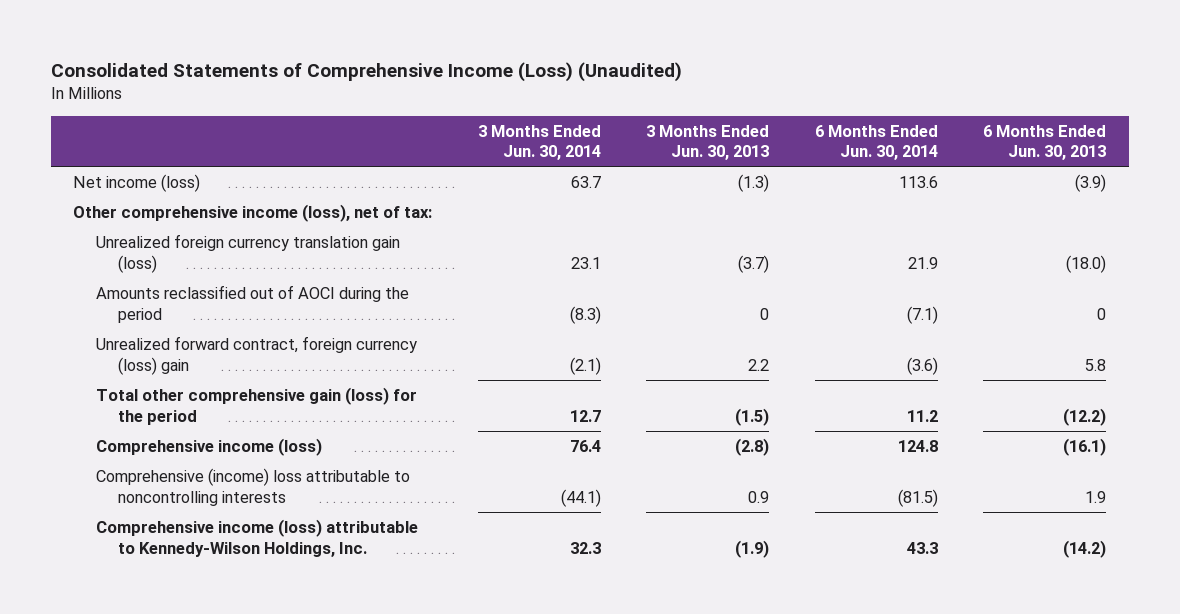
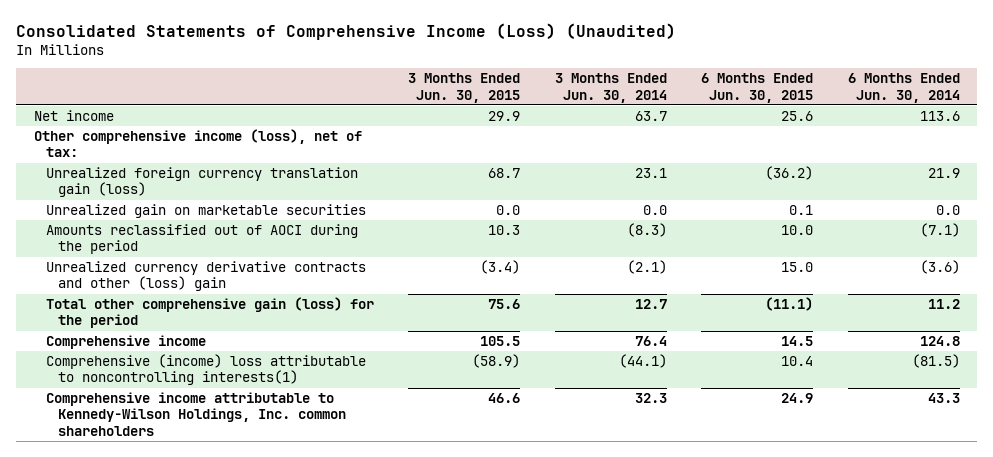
[646,124,770,161] 3 Months Ended Jun. 30, 2013 -> none
[983,124,1107,161] 6 Months Ended Jun. 30, 2013 -> none
none -> [408,73,521,103] 3 Months Ended Jun. 30, 2015
none -> [701,73,814,103] 6 Months Ended Jun. 30, 2015
[73,173,201,192] Net income (loss) -> [33,110,114,122] Net income
none -> [45,204,366,219] Unrealized gain on marketable securities
[95,335,417,375] Unrealized forward contract, foreign currency (loss) gain -> [45,261,366,292] Unrealized currency derivative contracts and other (loss) gain
[95,437,322,456] Comprehensive income (loss) -> [45,335,206,350] Comprehensive income
[95,467,410,506] Comprehensive (income) loss attributable to noncontrolling interests -> [45,354,366,386] Comprehensive (income) loss attributable to noncontrolling interests(1)
[95,518,418,557] Comprehensive income (loss) attributable to Kennedy-Wilson Holdings, Inc. -> [45,392,347,436] Comprehensive income attributable to Kennedy-Wilson Holdings, Inc. common shareholders

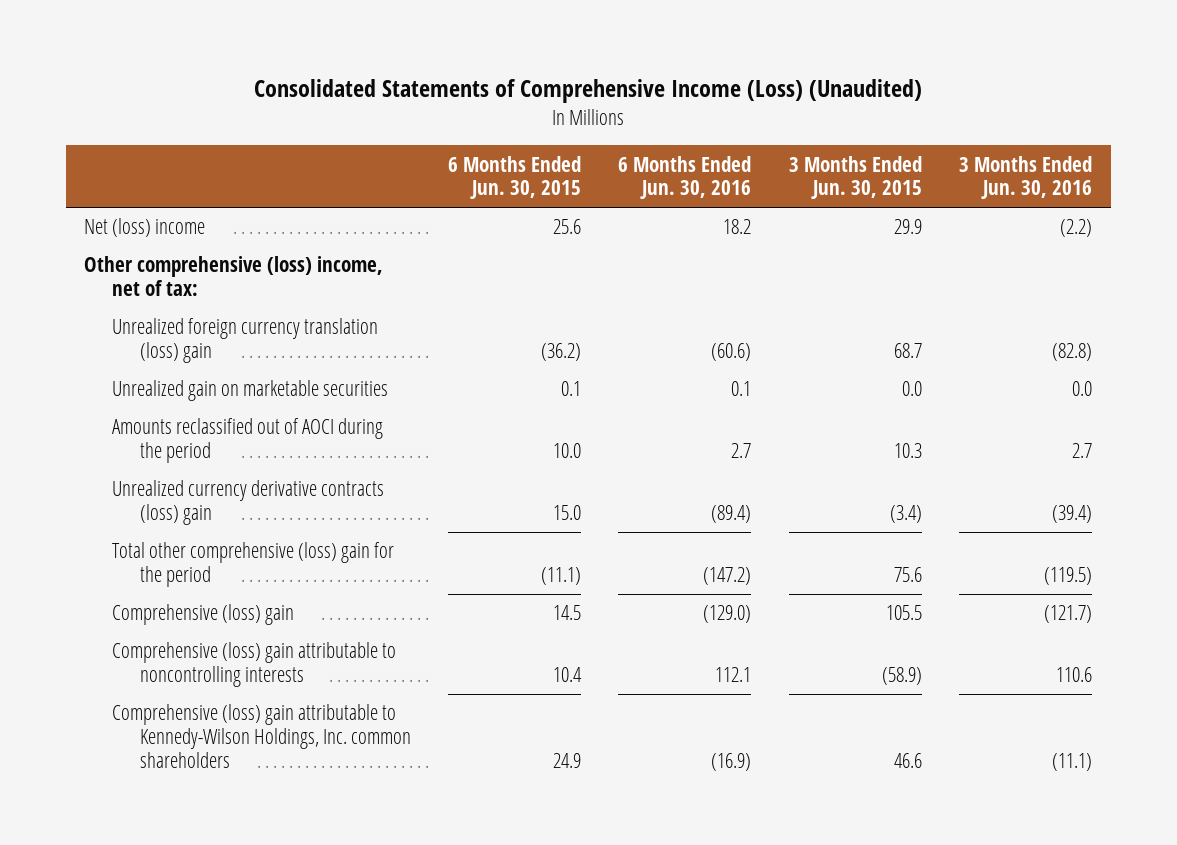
[554,73,667,103] 3 Months Ended Jun. 30, 2014 -> none
[847,73,960,103] 6 Months Ended Jun. 30, 2014 -> none
none -> [618,155,752,200] 6 Months Ended Jun. 30, 2016
none -> [959,155,1093,200] 3 Months Ended Jun. 30, 2016
[33,110,114,122] Net income -> [84,218,206,238] Net (loss) income
[33,129,362,158] Other comprehensive income (loss), net of tax: -> [84,256,384,296] Other comprehensive (loss) income, net of tax:
[45,167,358,198] Unrealized foreign currency translation gain (loss) -> [111,318,378,363] Unrealized foreign currency translation (loss) gain
[45,261,366,292] Unrealized currency derivative contracts and other (loss) gain -> [111,480,384,525] Unrealized currency derivative contracts (loss) gain
[45,297,374,329] Total other comprehensive gain (loss) for the period -> [111,542,394,587] Total other comprehensive (loss) gain for the period
[45,335,206,350] Comprehensive income -> [111,604,294,626] Comprehensive (loss) gain
[45,354,366,386] Comprehensive (income) loss attributable to noncontrolling interests(1) -> [111,642,396,687] Comprehensive (loss) gain attributable to noncontrolling interests
[45,392,347,436] Comprehensive income attributable to Kennedy-Wilson Holdings, Inc. common shareholders -> [111,704,411,768] Comprehensive (loss) gain attributable to Kennedy-Wilson Holdings, Inc. common shareholders

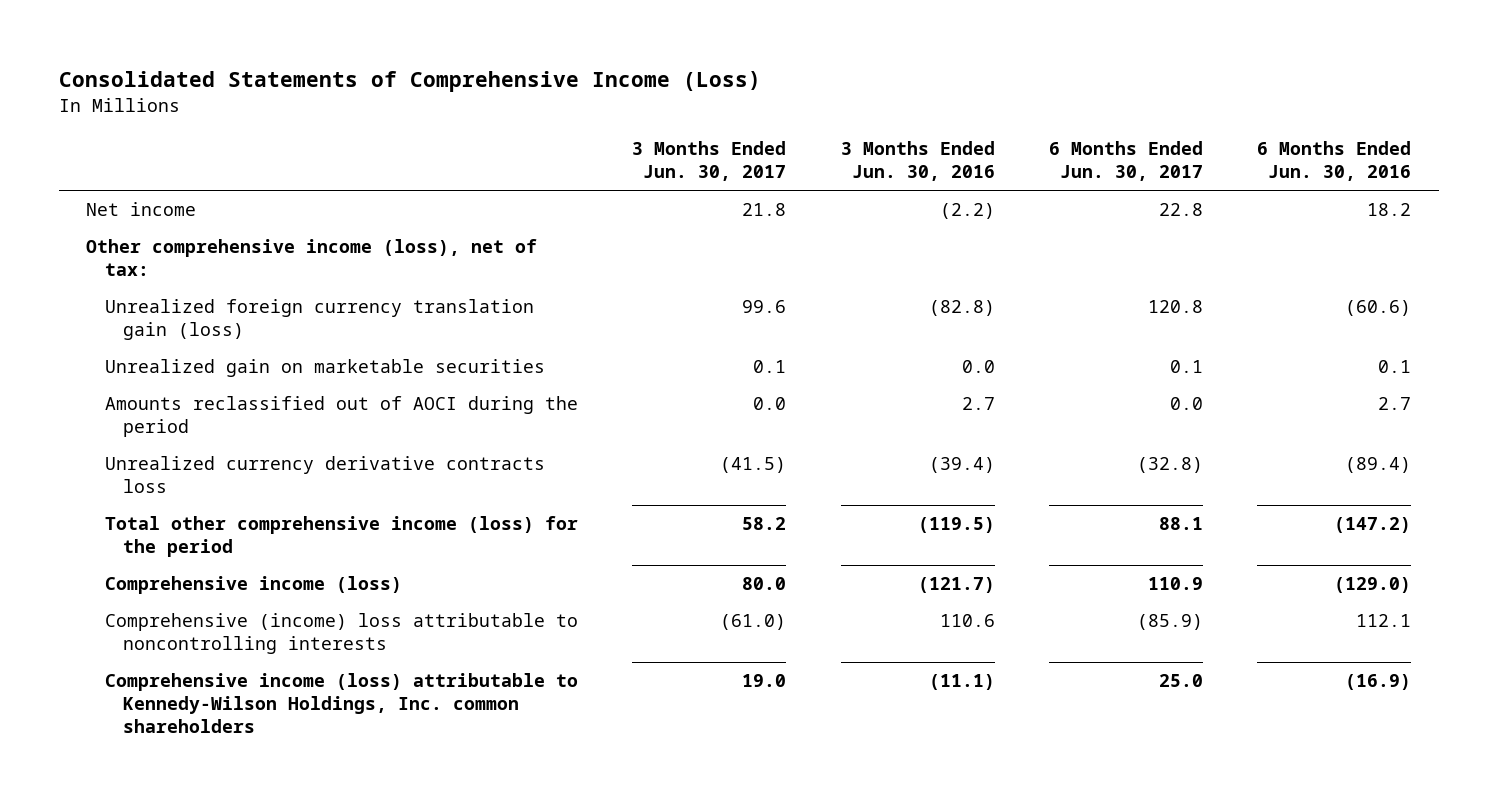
[254,79,923,104] Consolidated Statements of Comprehensive Income (Loss) (Unaudited) -> [59,71,762,93] Consolidated Statements of Comprehensive Income (Loss)
[448,155,582,200] 6 Months Ended Jun. 30, 2015 -> none
[788,155,922,200] 3 Months Ended Jun. 30, 2015 -> none
none -> [632,141,787,182] 3 Months Ended Jun. 30, 2017
none -> [1048,141,1203,182] 6 Months Ended Jun. 30, 2017
[84,218,206,238] Net (loss) income -> [86,202,197,217] Net income
[84,256,384,296] Other comprehensive (loss) income, net of tax: -> [86,239,538,277] Other comprehensive income (loss), net of tax:
[111,318,378,363] Unrealized foreign currency translation (loss) gain -> [104,299,534,341] Unrealized foreign currency translation gain (loss)
[111,480,384,525] Unrealized currency derivative contracts (loss) gain -> [104,456,545,494] Unrealized currency derivative contracts loss
[111,542,394,587] Total other comprehensive (loss) gain for the period -> [104,516,578,558] Total other comprehensive income (loss) for the period
[111,604,294,626] Comprehensive (loss) gain -> [104,576,402,595] Comprehensive income (loss)
[111,642,396,687] Comprehensive (loss) gain attributable to noncontrolling interests -> [104,613,578,655] Comprehensive (income) loss attributable to noncontrolling interests
[111,704,411,768] Comprehensive (loss) gain attributable to Kennedy-Wilson Holdings, Inc. common shareholders -> [104,673,578,734] Comprehensive income (loss) attributable to Kennedy-Wilson Holdings, Inc. common shareholders

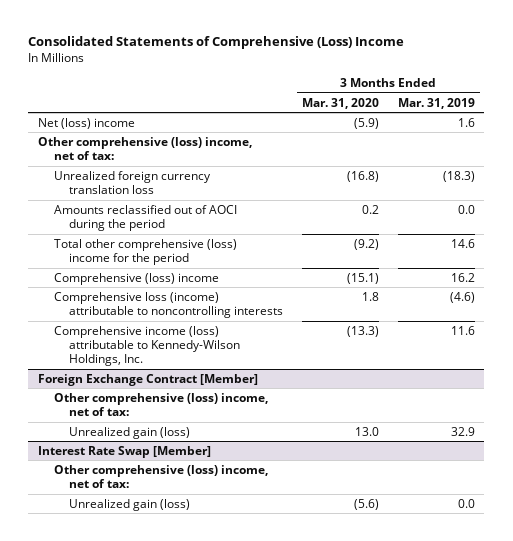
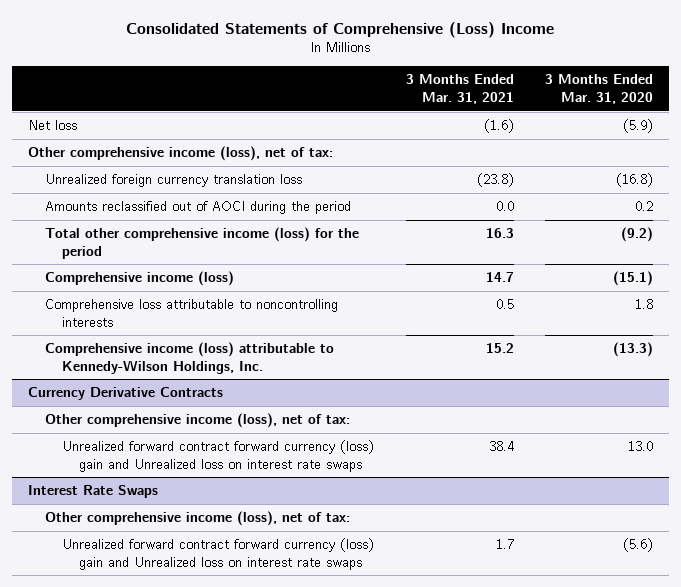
[397,97,475,109] Mar. 31, 2019 -> none
none -> [405,74,514,105] 3 Months Ended Mar. 31, 2021
[37,117,135,129] Net (loss) income -> [27,120,77,131] Net loss
[37,136,252,160] Other comprehensive (loss) income, net of tax: -> [27,146,333,162] Other comprehensive income (loss), net of tax:
[53,238,237,265] Total other comprehensive (loss) income for the period -> [44,227,359,259] Total other comprehensive income (loss) for the period
[53,272,219,285] Comprehensive (loss) income -> [44,271,234,287] Comprehensive income (loss)
[53,291,284,318] Comprehensive loss (income) attributable to noncontrolling interests -> [44,299,338,327] Comprehensive loss attributable to noncontrolling interests
[37,373,258,386] Foreign Exchange Contract [Member] -> [27,387,223,401] Currency Derivative Contracts
[53,392,268,416] Other comprehensive (loss) income, net of tax: -> [44,413,350,429] Other comprehensive income (loss), net of tax:
[69,426,191,439] Unrealized gain (loss) -> [62,440,375,472] Unrealized forward contract forward currency (loss) gain and Unrealized loss on interest rate swaps
[37,445,211,458] Interest Rate Swap [Member] -> [27,485,158,499] Interest Rate Swaps
[53,464,268,488] Other comprehensive (loss) income, net of tax: -> [44,511,350,527] Other comprehensive income (loss), net of tax:
[69,498,191,511] Unrealized gain (loss) -> [62,538,375,570] Unrealized forward contract forward currency (loss) gain and Unrealized loss on interest rate swaps

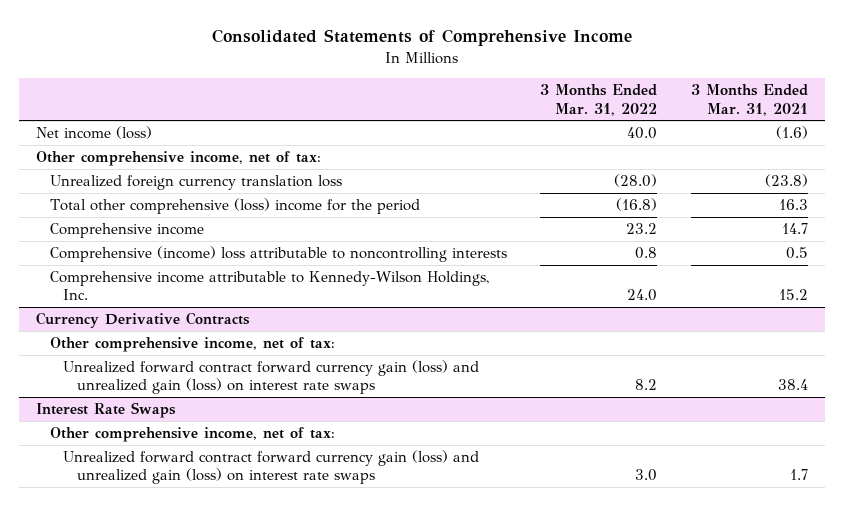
[126,21,555,38] Consolidated Statements of Comprehensive (Loss) Income -> [212,29,633,47] Consolidated Statements of Comprehensive Income
[545,74,654,105] 3 Months Ended Mar. 31, 2020 -> none
none -> [540,84,658,116] 3 Months Ended Mar. 31, 2022
[27,120,77,131] Net loss -> [35,126,152,140] Net income (loss)
[27,146,333,162] Other comprehensive income (loss), net of tax: -> [35,151,321,167] Other comprehensive income, net of tax:
[44,201,351,215] Amounts reclassified out of AOCI during the period -> none
[44,227,359,259] Total other comprehensive income (loss) for the period -> [49,198,420,215] Total other comprehensive (loss) income for the period
[44,271,234,287] Comprehensive income (loss) -> [49,223,204,239] Comprehensive income
[44,299,338,327] Comprehensive loss attributable to noncontrolling interests -> [49,246,507,263] Comprehensive (income) loss attributable to noncontrolling interests
[44,342,334,374] Comprehensive income (loss) attributable to Kennedy-Wilson Holdings, Inc. -> [49,271,489,301] Comprehensive income attributable to Kennedy-Wilson Holdings, Inc.
[44,413,350,429] Other comprehensive income (loss), net of tax: -> [49,337,335,353] Other comprehensive income, net of tax:
[62,440,375,472] Unrealized forward contract forward currency (loss) gain and Unrealized loss on interest rate swaps -> [63,360,480,395] Unrealized forward contract forward currency gain (loss) and unrealized gain (loss) on interest rate swaps
[44,511,350,527] Other comprehensive income (loss), net of tax: -> [49,427,335,443] Other comprehensive income, net of tax:
[62,538,375,570] Unrealized forward contract forward currency (loss) gain and Unrealized loss on interest rate swaps -> [63,450,480,485] Unrealized forward contract forward currency gain (loss) and unrealized gain (loss) on interest rate swaps

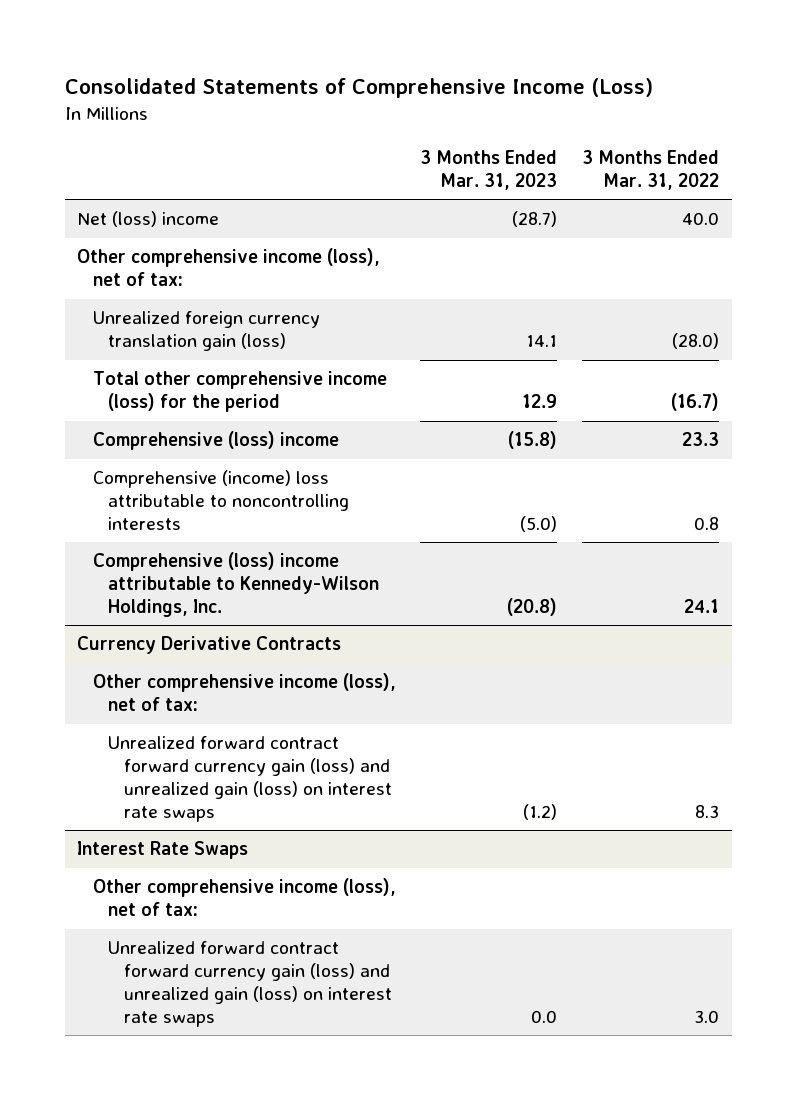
[212,29,633,47] Consolidated Statements of Comprehensive Income -> [64,78,653,99] Consolidated Statements of Comprehensive Income (Loss)
[691,84,809,116] 3 Months Ended Mar. 31, 2021 -> none
none -> [420,150,558,190] 3 Months Ended Mar. 31, 2023
[35,126,152,140] Net income (loss) -> [77,211,220,228] Net (loss) income
[35,151,321,167] Other comprehensive income, net of tax: -> [77,248,381,287] Other comprehensive income (loss), net of tax:
[49,175,342,191] Unrealized foreign currency translation loss -> [92,311,320,352] Unrealized foreign currency translation gain (loss)
[49,198,420,215] Total other comprehensive (loss) income for the period -> [92,371,387,413] Total other comprehensive income (loss) for the period
[616,198,658,212] (16.8) -> [671,393,720,412] (16.7)
[49,223,204,239] Comprehensive income -> [92,431,339,451] Comprehensive (loss) income
[626,223,658,235] 23.2 -> [682,432,720,447] 23.3
[49,271,489,301] Comprehensive income attributable to Kennedy-Wilson Holdings, Inc. -> [92,552,380,618] Comprehensive (loss) income attributable to Kennedy-Wilson Holdings, Inc.
[627,289,658,302] 24.0 -> [684,599,720,614] 24.1
[49,337,335,353] Other comprehensive income, net of tax: -> [92,673,396,712] Other comprehensive income (loss), net of tax:
[635,379,658,391] 8.2 -> [695,804,720,818] 8.3
[49,427,335,443] Other comprehensive income, net of tax: -> [92,878,396,917] Other comprehensive income (loss), net of tax:

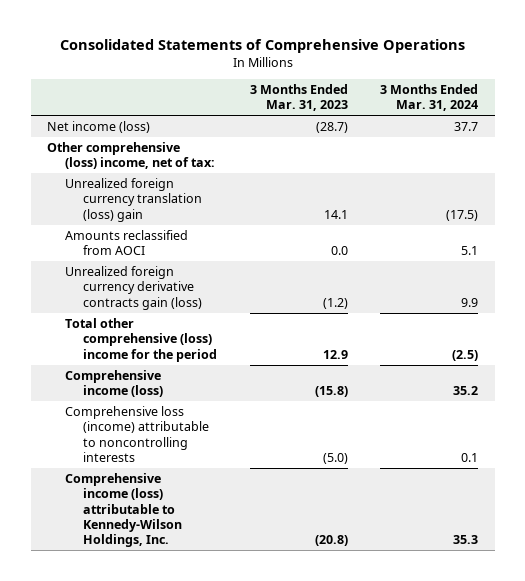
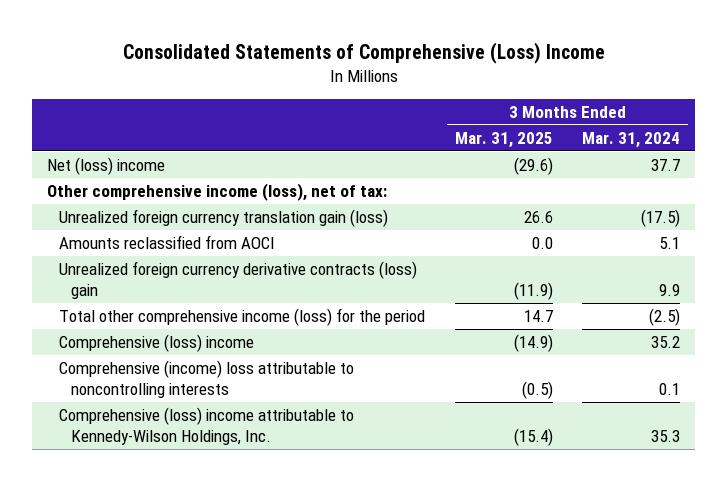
[59,38,465,53] Consolidated Statements of Comprehensive Operations -> [122,41,605,64] Consolidated Statements of Comprehensive (Loss) Income
[249,83,348,112] 3 Months Ended Mar. 31, 2023 -> none
none -> [454,132,553,149] Mar. 31, 2025
[46,120,150,133] Net income (loss) -> [47,157,166,176] Net (loss) income
[46,141,215,170] Other comprehensive (loss) income, net of tax: -> [47,183,388,202] Other comprehensive income (loss), net of tax:
[64,177,202,222] Unrealized foreign currency translation (loss) gain -> [59,209,389,228] Unrealized foreign currency translation gain (loss)
[64,265,202,310] Unrealized foreign currency derivative contracts gain (loss) -> [59,261,418,299] Unrealized foreign currency derivative contracts (loss) gain
[64,317,217,362] Total other comprehensive (loss) income for the period -> [59,308,426,327] Total other comprehensive income (loss) for the period
[64,369,163,398] Comprehensive income (loss) -> [59,334,255,353] Comprehensive (loss) income
[64,405,209,463] Comprehensive loss (income) attributable to noncontrolling interests -> [59,360,355,398] Comprehensive (income) loss attributable to noncontrolling interests
[64,472,182,548] Comprehensive income (loss) attributable to Kennedy-Wilson Holdings, Inc. -> [59,407,355,445] Comprehensive (loss) income attributable to Kennedy-Wilson Holdings, Inc.

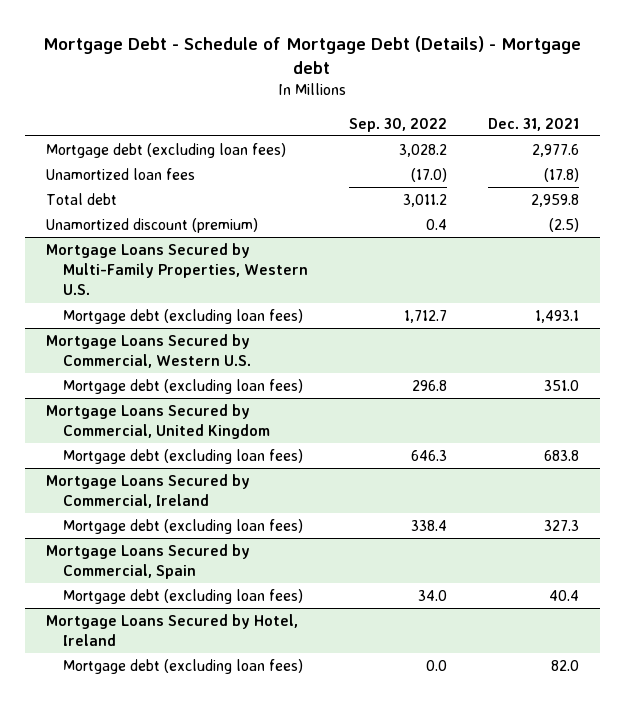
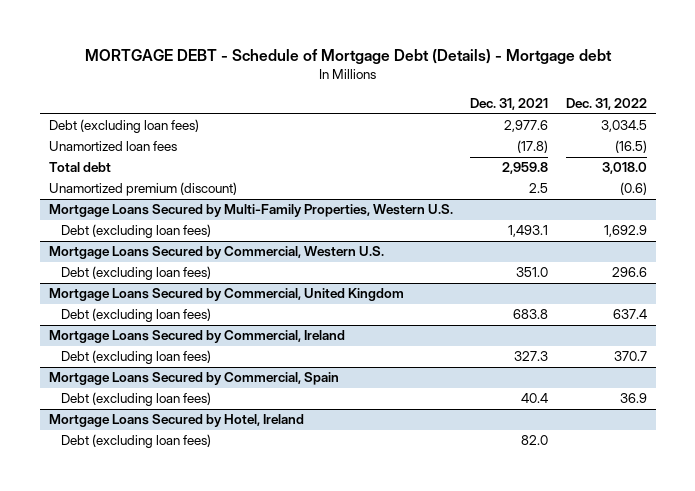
[43,35,582,75] Mortgage Debt - Schedule of Mortgage Debt (Details) - Mortgage debt -> [84,48,612,64] MORTGAGE DEBT - Schedule of Mortgage Debt (Details) - Mortgage debt
[348,117,447,132] Sep. 30, 2022 -> none
none -> [565,98,647,111] Dec. 31, 2022
[45,142,286,158] Mortgage debt (excluding loan fees) -> [48,119,199,134] Debt (excluding loan fees)
[45,217,258,233] Unamortized discount (premium) -> [48,182,237,197] Unamortized premium (discount)
[549,217,580,232] (2.5) -> [529,183,549,194] 2.5
[62,308,303,324] Mortgage debt (excluding loan fees) -> [61,224,212,239] Debt (excluding loan fees)
[62,378,303,394] Mortgage debt (excluding loan fees) -> [61,266,212,281] Debt (excluding loan fees)
[62,448,303,464] Mortgage debt (excluding loan fees) -> [61,308,212,323] Debt (excluding loan fees)
[62,518,303,534] Mortgage debt (excluding loan fees) -> [61,350,212,365] Debt (excluding loan fees)
[62,588,303,604] Mortgage debt (excluding loan fees) -> [61,392,212,407] Debt (excluding loan fees)
[62,658,303,674] Mortgage debt (excluding loan fees) -> [61,434,212,449] Debt (excluding loan fees)

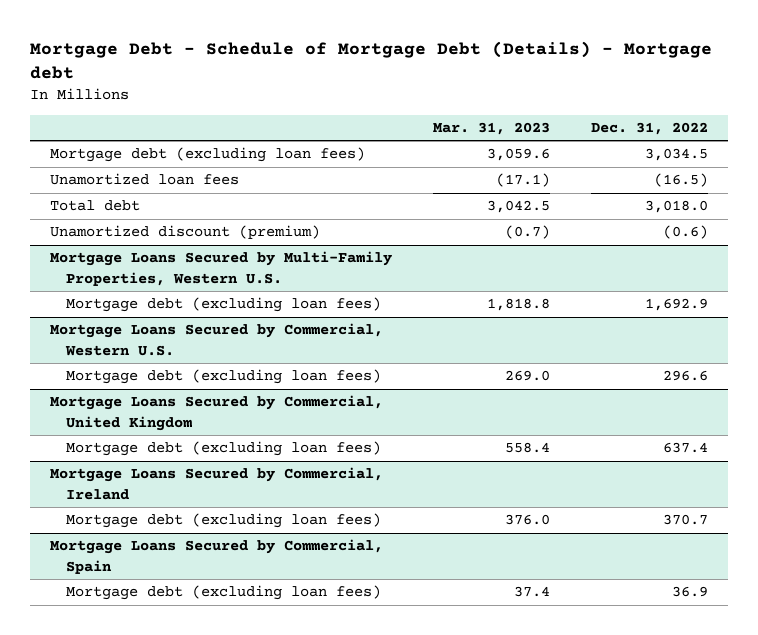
[84,48,612,64] MORTGAGE DEBT - Schedule of Mortgage Debt (Details) - Mortgage debt -> [29,40,712,79] Mortgage Debt - Schedule of Mortgage Debt (Details) - Mortgage debt
[470,98,549,111] Dec. 31, 2021 -> none
none -> [432,121,550,135] Mar. 31, 2023
[48,119,199,134] Debt (excluding loan fees) -> [50,147,366,163] Mortgage debt (excluding loan fees)
[48,182,237,197] Unamortized premium (discount) -> [50,225,321,240] Unamortized discount (premium)
[61,224,212,239] Debt (excluding loan fees) -> [65,297,381,313] Mortgage debt (excluding loan fees)
[61,266,212,281] Debt (excluding loan fees) -> [65,369,381,385] Mortgage debt (excluding loan fees)
[61,308,212,323] Debt (excluding loan fees) -> [65,441,381,457] Mortgage debt (excluding loan fees)
[61,350,212,365] Debt (excluding loan fees) -> [65,513,381,529] Mortgage debt (excluding loan fees)
[48,414,304,428] Mortgage Loans Secured by Hotel, Ireland -> none
[61,434,212,449] Debt (excluding loan fees) -> none
[61,392,212,407] Debt (excluding loan fees) -> [65,585,381,601] Mortgage debt (excluding loan fees)

